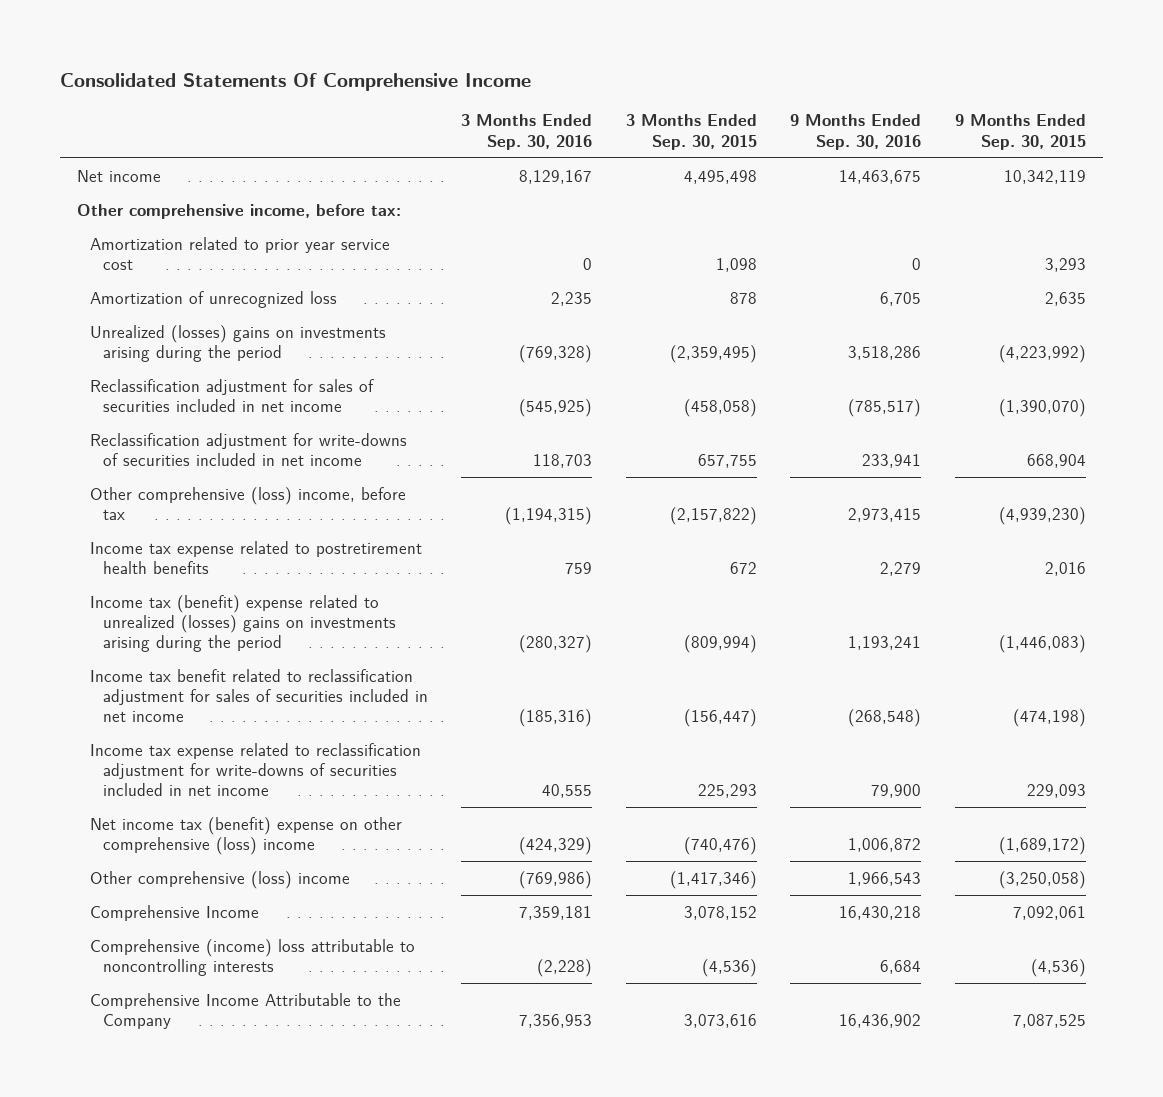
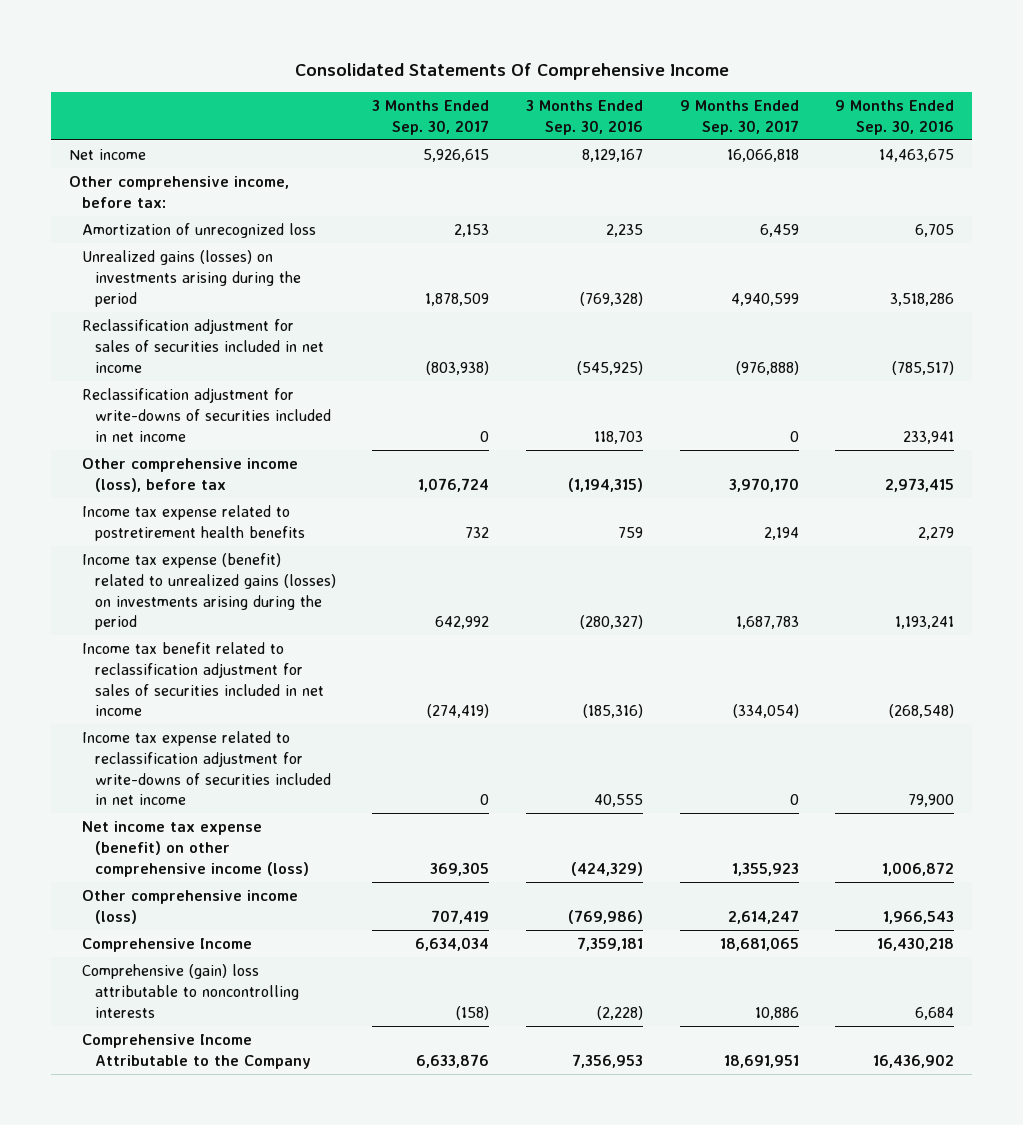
[625,114,757,150] 3 Months Ended Sep. 30, 2015 -> none
[954,114,1086,150] 9 Months Ended Sep. 30, 2015 -> none
none -> [372,100,490,135] 3 Months Ended Sep. 30, 2017
none -> [679,100,799,135] 9 Months Ended Sep. 30, 2017
[89,236,390,271] Amortization related to prior year service cost -> none
[89,324,386,363] Unrealized (losses) gains on investments arising during the period -> [81,249,301,307] Unrealized gains (losses) on investments arising during the period
[89,486,406,521] Other comprehensive (loss) income, before tax -> [81,457,298,492] Other comprehensive income (loss), before tax
[89,594,396,653] Income tax (benefit) expense related to unrealized (losses) gains on investments arising during the period -> [81,552,336,631] Income tax expense (benefit) related to unrealized gains (losses) on investments arising during the period
[89,816,402,856] Net income tax (benefit) expense on other comprehensive (loss) income -> [81,820,309,877] Net income tax expense (benefit) on other comprehensive income (loss)
[89,870,350,889] Other comprehensive (loss) income -> [81,889,298,924] Other comprehensive income (loss)
[89,938,415,977] Comprehensive (income) loss attributable to noncontrolling interests -> [81,963,299,1018] Comprehensive (gain) loss attributable to noncontrolling interests

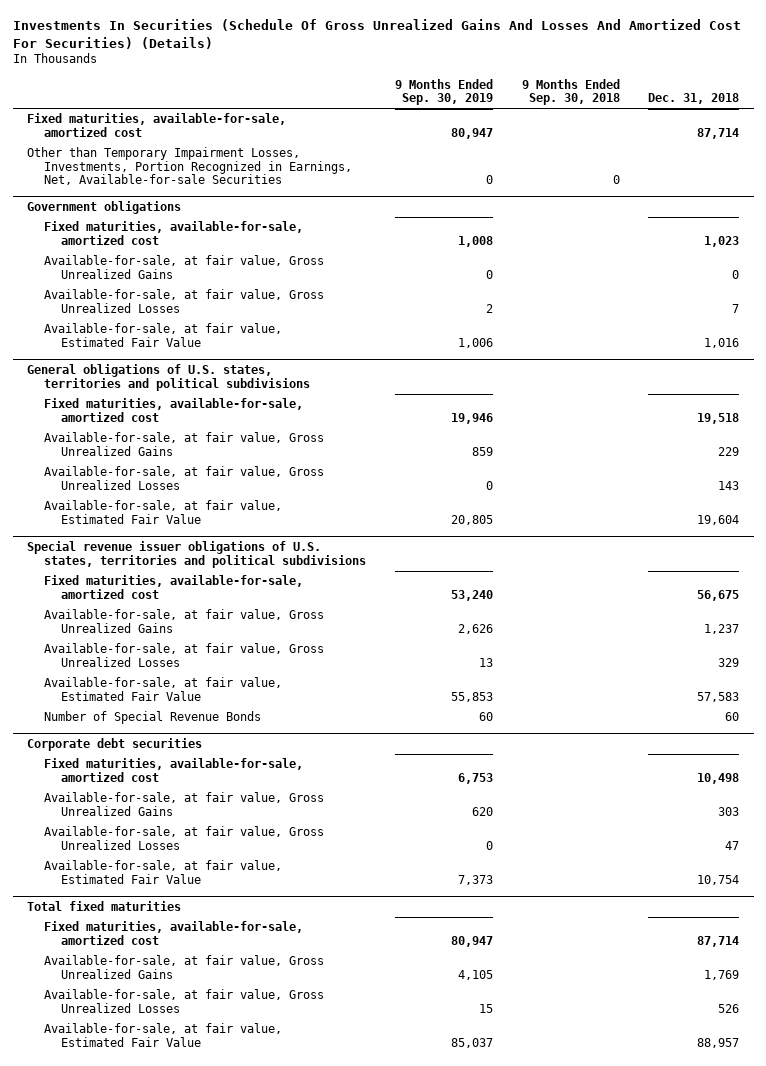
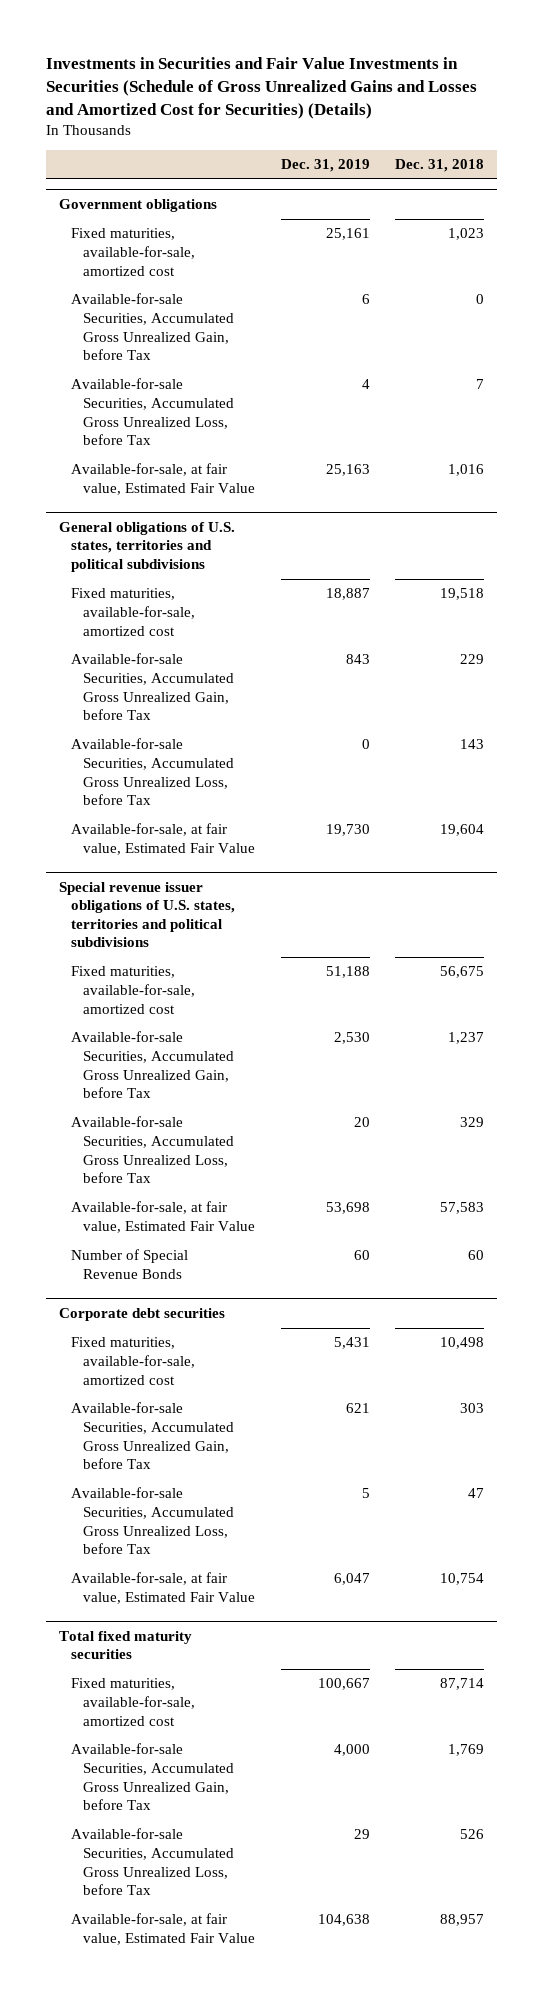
[12,19,741,49] Investments In Securities (Schedule Of Gross Unrealized Gains And Losses And Amortized Cost For Securities) (Details) -> [45,56,477,119] Investments in Securities and Fair Value Investments in Securities (Schedule of Gross Unrealized Gains and Losses and Amortized Cost for Securities) (Details)
[394,78,493,106] 9 Months Ended Sep. 30, 2019 -> none
[521,78,620,106] 9 Months Ended Sep. 30, 2018 -> none
none -> [280,159,370,173] Dec. 31, 2019
[27,113,287,137] Fixed maturities, available-for-sale, amortized cost -> none
[27,147,353,186] Other than Temporary Impairment Losses, Investments, Portion Recognized in Earnings, Net, Available-for-sale Securities -> none
[44,255,325,279] Available-for-sale, at fair value, Gross Unrealized Gains -> [70,293,235,361] Available-for-sale Securities, Accumulated Gross Unrealized Gain, before Tax
[44,289,325,313] Available-for-sale, at fair value, Gross Unrealized Losses -> [70,378,235,446] Available-for-sale Securities, Accumulated Gross Unrealized Loss, before Tax
[44,432,325,456] Available-for-sale, at fair value, Gross Unrealized Gains -> [70,653,235,721] Available-for-sale Securities, Accumulated Gross Unrealized Gain, before Tax
[44,466,325,490] Available-for-sale, at fair value, Gross Unrealized Losses -> [70,738,235,806] Available-for-sale Securities, Accumulated Gross Unrealized Loss, before Tax
[44,609,325,633] Available-for-sale, at fair value, Gross Unrealized Gains -> [70,1031,235,1099] Available-for-sale Securities, Accumulated Gross Unrealized Gain, before Tax
[44,643,325,667] Available-for-sale, at fair value, Gross Unrealized Losses -> [70,1116,235,1184] Available-for-sale Securities, Accumulated Gross Unrealized Loss, before Tax
[44,792,325,816] Available-for-sale, at fair value, Gross Unrealized Gains -> [70,1402,235,1470] Available-for-sale Securities, Accumulated Gross Unrealized Gain, before Tax
[44,826,325,850] Available-for-sale, at fair value, Gross Unrealized Losses -> [70,1487,235,1555] Available-for-sale Securities, Accumulated Gross Unrealized Loss, before Tax
[27,901,182,912] Total fixed maturities -> [58,1630,192,1660] Total fixed maturity securities
[44,955,325,979] Available-for-sale, at fair value, Gross Unrealized Gains -> [70,1743,235,1811] Available-for-sale Securities, Accumulated Gross Unrealized Gain, before Tax
[44,989,325,1013] Available-for-sale, at fair value, Gross Unrealized Losses -> [70,1828,235,1896] Available-for-sale Securities, Accumulated Gross Unrealized Loss, before Tax

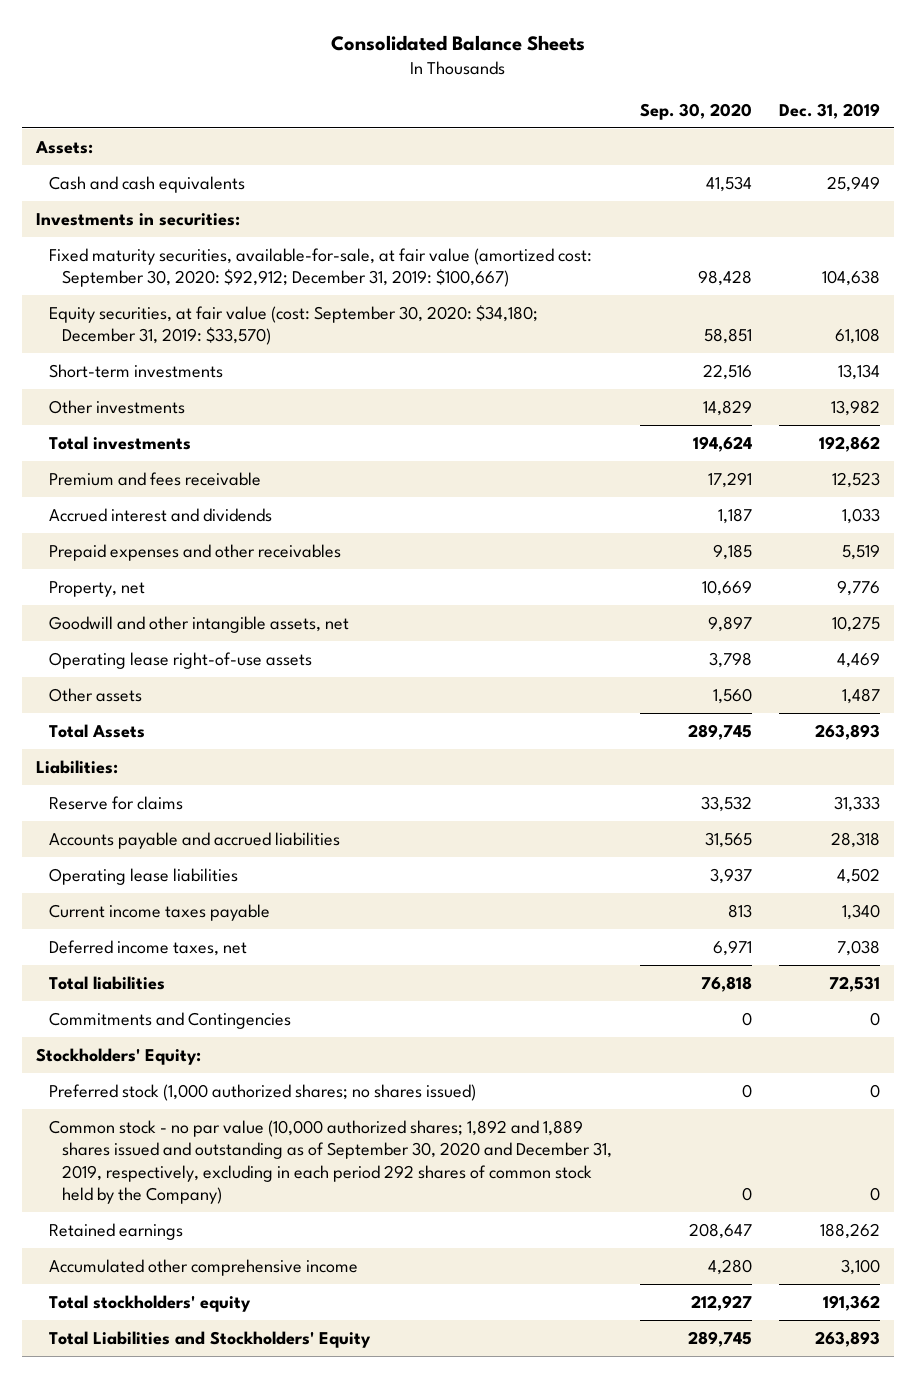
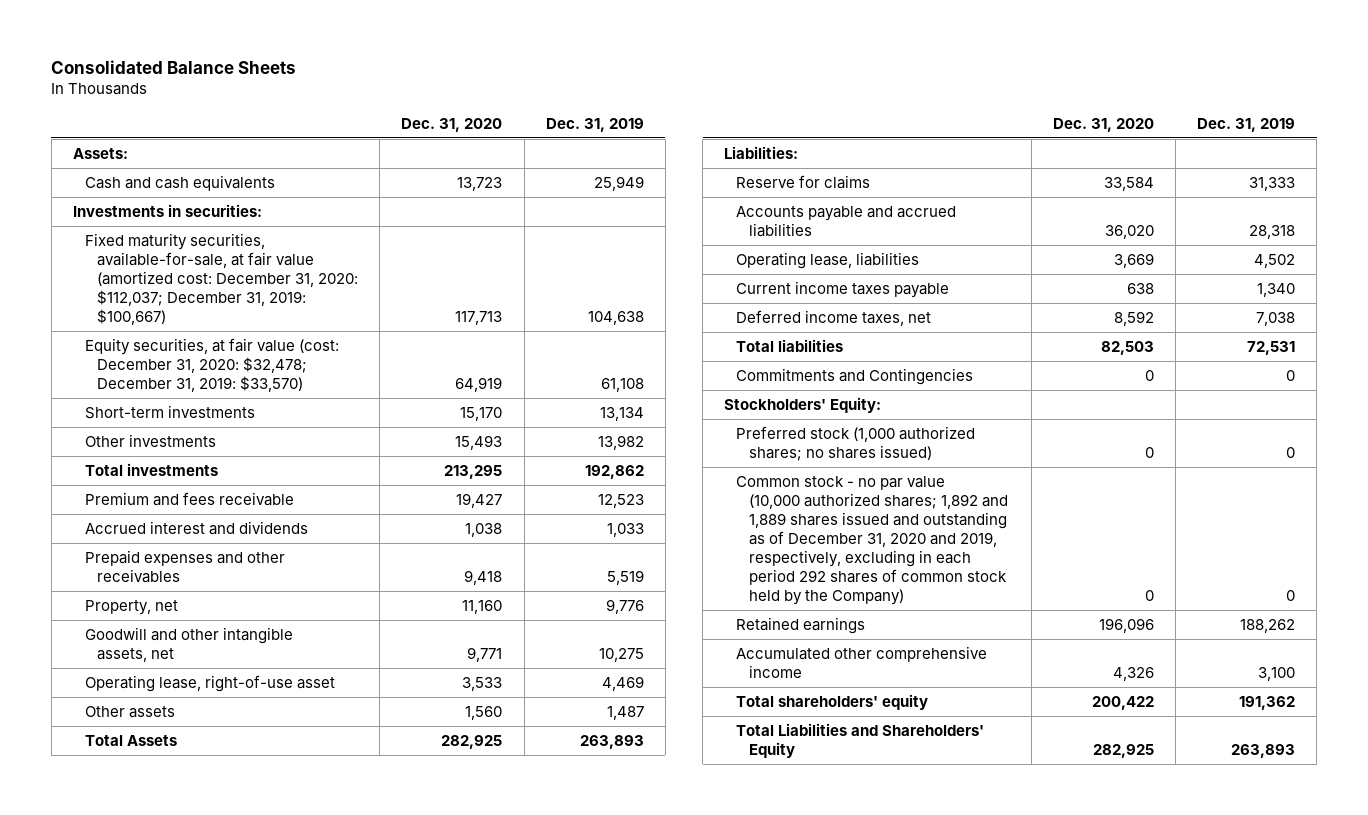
[639,102,752,120] Sep. 30, 2020 -> none
none -> [401,118,503,133] Dec. 31, 2020
[49,247,593,288] Fixed maturity securities, available-for-sale, at fair value (amortized cost: September 30, 2020: $92,912; December 31, 2019: $100,667) -> [84,232,359,326] Fixed maturity securities, available-for-sale, at fair value (amortized cost: December 31, 2020: $112,037; December 31, 2019: $100,667)
[49,304,539,346] Equity securities, at fair value (cost: September 30, 2020: $34,180; December 31, 2019: $33,570) -> [84,337,339,392] Equity securities, at fair value (cost: December 31, 2020: $32,478; December 31, 2019: $33,570)
[49,651,313,669] Operating lease right-of-use assets -> [84,674,335,692] Operating lease, right-of-use asset
[49,867,239,885] Operating lease liabilities -> [736,251,920,269] Operating lease, liabilities
[49,1119,613,1204] Common stock - no par value (10,000 authorized shares; 1,892 and 1,889 shares issued and outstanding as of September 30, 2020 and December 31, 2019, respectively, excluding in each period 292 shares of common stock held by the Company) -> [736,475,1008,606] Common stock - no par value (10,000 authorized shares; 1,892 and 1,889 shares issued and outstanding as of December 31, 2020 and 2019, respectively, excluding in each period 292 shares of common stock held by the Company)
[49,1294,252,1312] Total stockholders' equity -> [736,693,929,710] Total shareholders' equity
[49,1330,372,1348] Total Liabilities and Stockholders' Equity -> [736,722,985,758] Total Liabilities and Shareholders' Equity

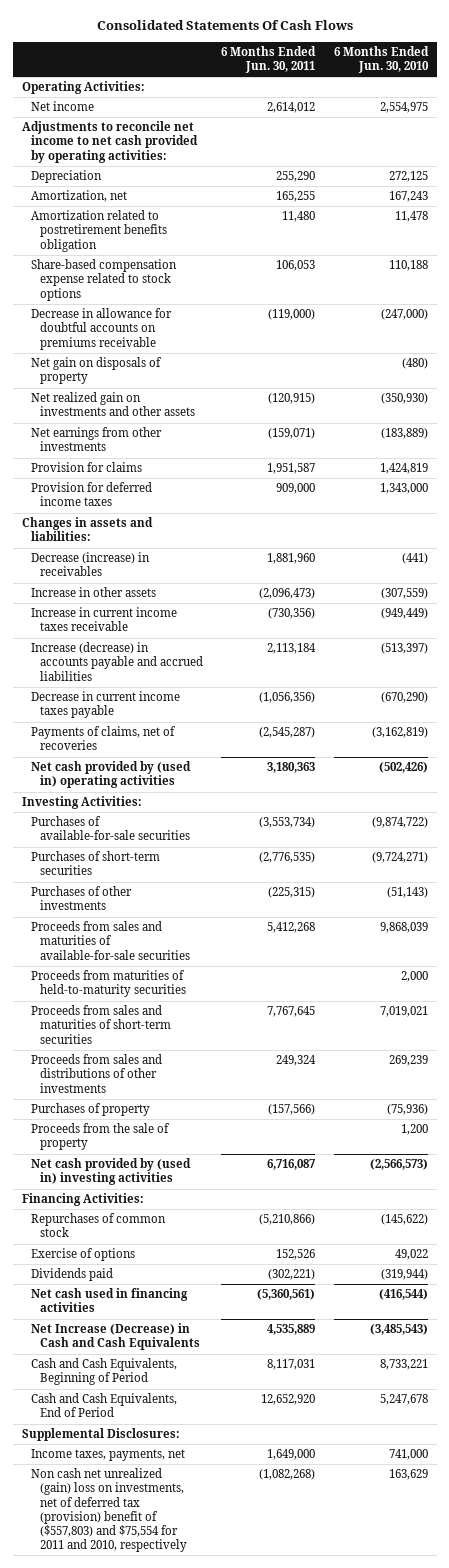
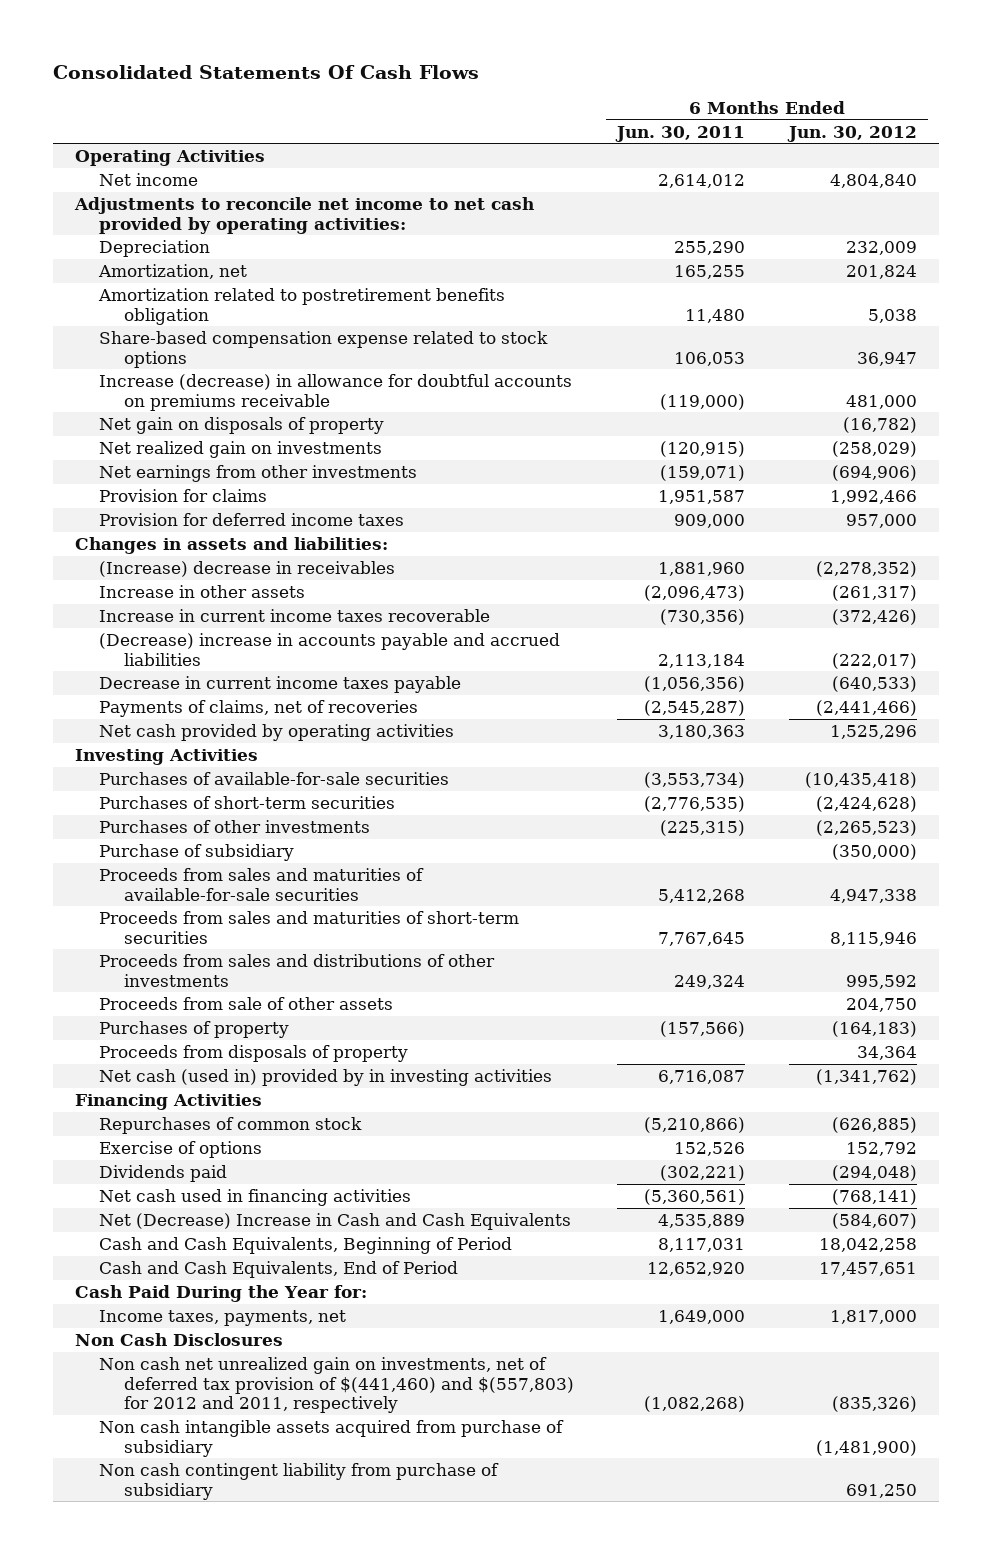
[333,45,429,73] 6 Months Ended Jun. 30, 2010 -> none
none -> [787,125,918,142] Jun. 30, 2012
[21,81,145,95] Operating Activities: -> [75,149,266,166] Operating Activities
[30,308,172,350] Decrease in allowance for doubtful accounts on premiums receivable -> [99,373,573,411] Increase (decrease) in allowance for doubtful accounts on premiums receivable
[30,392,195,417] Net realized gain on investments and other assets -> [99,440,383,458] Net realized gain on investments
[30,552,150,577] Decrease (increase) in receivables -> [99,560,396,577] (Increase) decrease in receivables
[30,607,177,632] Increase in current income taxes receivable -> [99,608,491,622] Increase in current income taxes recoverable
[30,642,203,681] Increase (decrease) in accounts payable and accrued liabilities -> [99,632,561,666] (Decrease) increase in accounts payable and accrued liabilities
[30,761,191,789] Net cash provided by (used in) operating activities -> [99,723,455,741] Net cash provided by operating activities
[21,796,142,810] Investing Activities: -> [75,748,259,765] Investing Activities
none -> [99,843,295,861] Purchase of subsidiary
[30,970,186,998] Proceeds from maturities of held-to-maturity securities -> none
none -> [99,996,394,1010] Proceeds from sale of other assets
[30,1123,170,1151] Proceeds from the sale of property -> [99,1044,409,1062] Proceeds from disposals of property
[30,1158,191,1186] Net cash provided by (used in) investing activities -> [99,1068,553,1086] Net cash (used in) provided by in investing activities
[21,1193,144,1207] Financing Activities: -> [75,1093,263,1110] Financing Activities
[30,1323,200,1351] Net Increase (Decrease) in Cash and Cash Equivalents -> [99,1212,572,1230] Net (Decrease) Increase in Cash and Cash Equivalents
[21,1428,180,1442] Supplemental Disclosures: -> none
none -> [75,1284,368,1302] Cash Paid During the Year for:
none -> [75,1332,284,1346] Non Cash Disclosures
[30,1468,187,1552] Non cash net unrealized (gain) loss on investments, net of deferred tax (provision) benefit of ($557,803) and $75,554 for 2011 and 2010, respectively -> [99,1356,574,1414] Non cash net unrealized gain on investments, net of deferred tax provision of $(441,460) and $(557,803) for 2012 and 2011, respectively
none -> [99,1419,565,1457] Non cash intangible assets acquired from purchase of subsidiary
none -> [99,1462,500,1500] Non cash contingent liability from purchase of subsidiary

